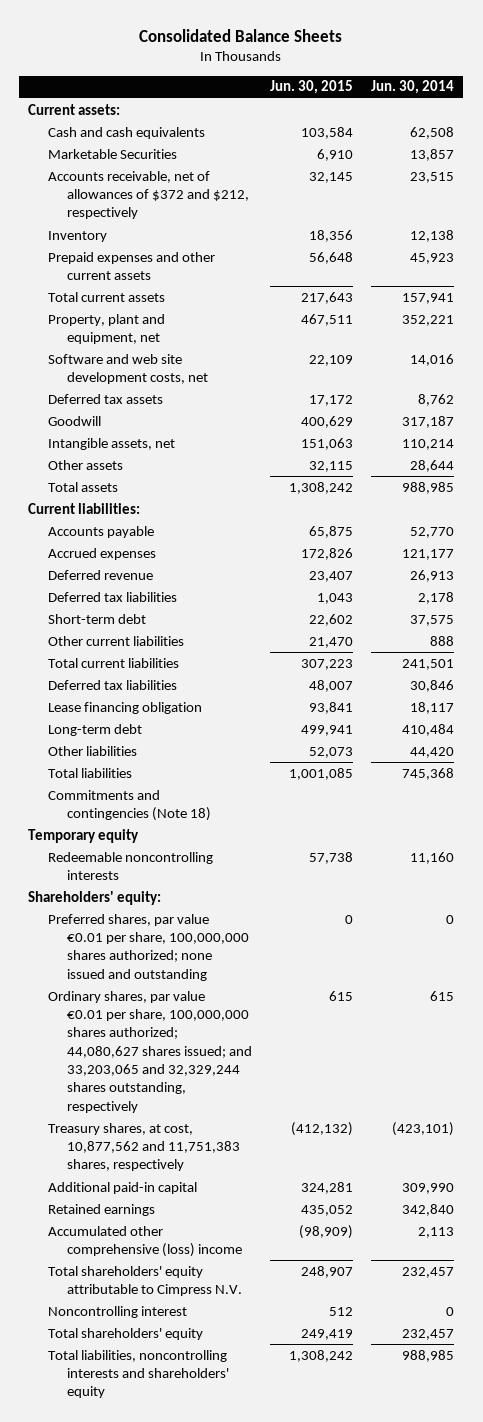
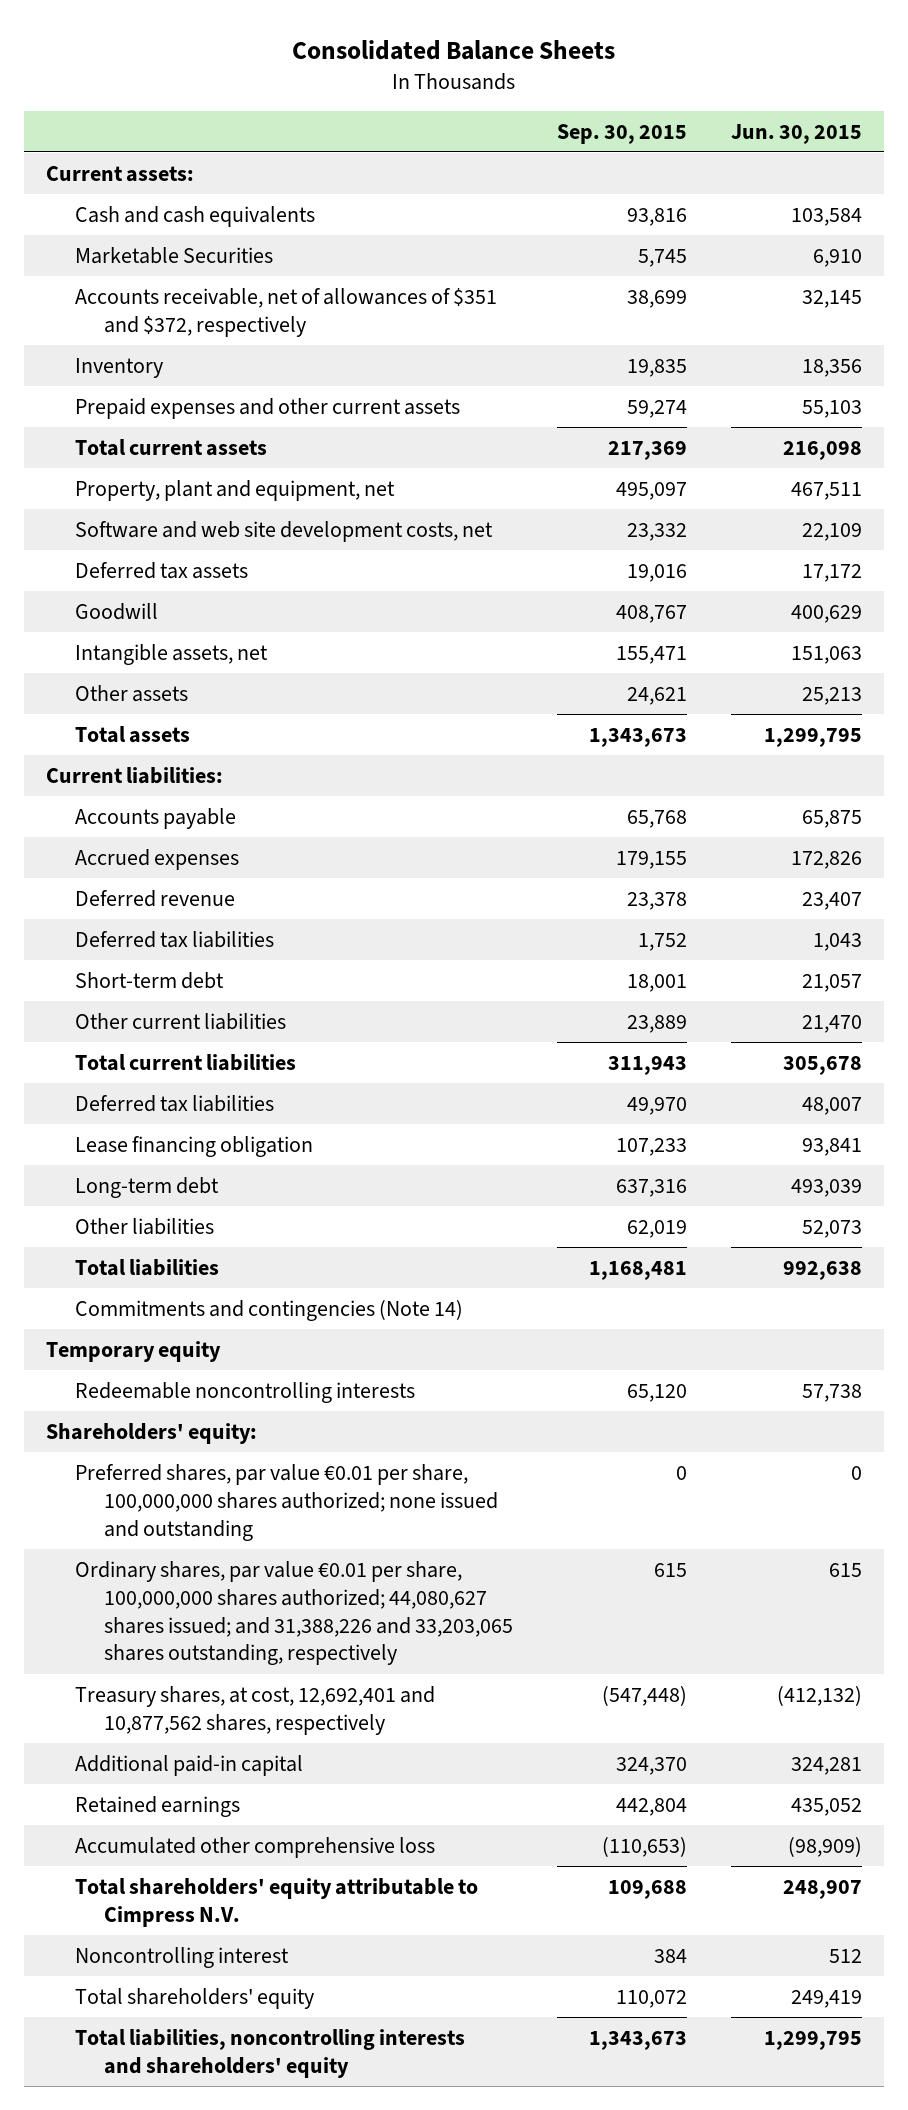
[371,80,455,95] Jun. 30, 2014 -> none
none -> [556,123,687,144] Sep. 30, 2015
[47,170,250,220] Accounts receivable, net of allowances of $372 and $212, respectively -> [74,287,497,337] Accounts receivable, net of allowances of $351 and $372, respectively
[309,251,354,264] 56,648 -> [801,399,862,418] 55,103
[301,291,354,304] 217,643 -> [782,440,862,460] 216,098
[309,460,354,472] 32,115 -> [801,686,862,705] 25,213
[289,481,354,494] 1,308,242 -> [763,727,862,747] 1,299,795
[309,613,354,626] 22,602 -> [801,973,862,992] 21,057
[301,658,354,670] 307,223 -> [782,1055,862,1075] 305,678
[301,724,354,736] 499,941 -> [790,1178,862,1197] 493,039
[289,767,354,780] 1,001,085 -> [782,1260,862,1280] 992,638
[47,789,212,821] Commitments and contingencies (Note 18) -> [74,1299,463,1321] Commitments and contingencies (Note 14)
[47,990,253,1113] Ordinary shares, par value €0.01 per share, 100,000,000 shares authorized; 44,080,627 shares issued; and 33,203,065 and 32,329,244 shares outstanding, respectively -> [74,1560,513,1666] Ordinary shares, par value €0.01 per share, 100,000,000 shares authorized; 44,080,627 shares issued; and 31,388,226 and 33,203,065 shares outstanding, respectively
[47,1122,241,1172] Treasury shares, at cost, 10,877,562 and 11,751,383 shares, respectively -> [74,1685,435,1735] Treasury shares, at cost, 12,692,401 and 10,877,562 shares, respectively
[47,1225,243,1257] Accumulated other comprehensive (loss) income -> [74,1836,435,1858] Accumulated other comprehensive loss
[289,1349,354,1362] 1,308,242 -> [763,2030,862,2050] 1,299,795

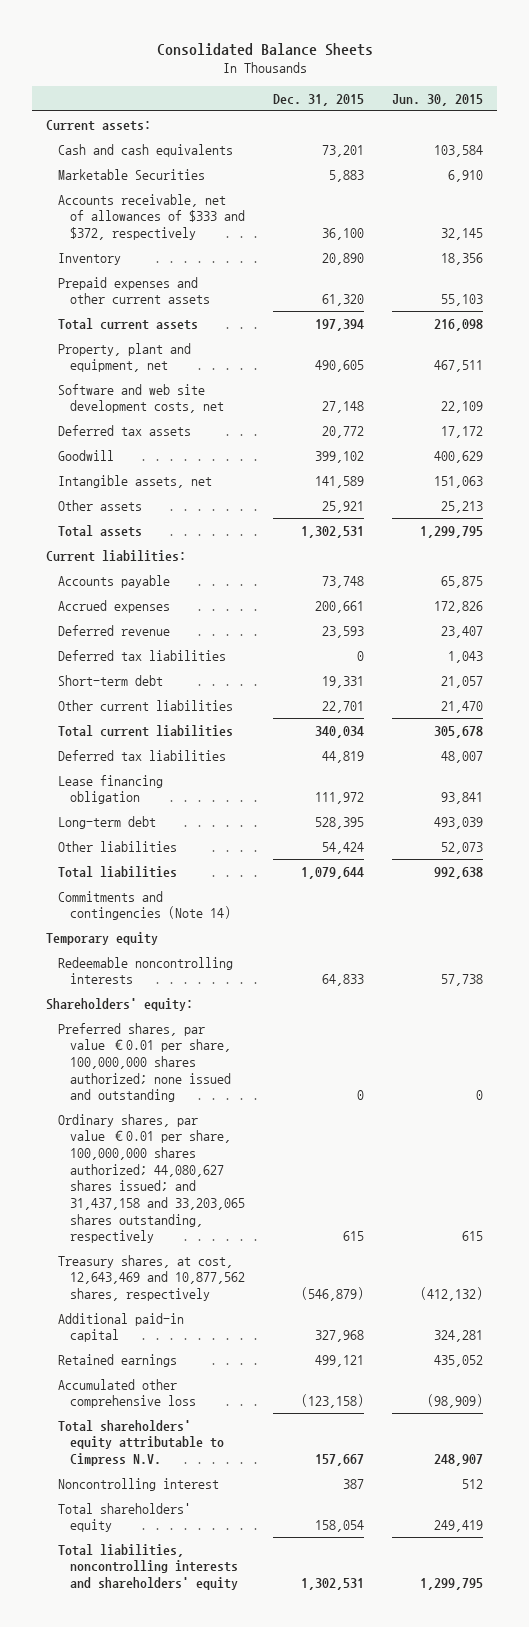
[556,123,687,144] Sep. 30, 2015 -> none
none -> [273,94,365,107] Dec. 31, 2015
[74,287,497,337] Accounts receivable, net of allowances of $351 and $372, respectively -> [57,193,245,241] Accounts receivable, net of allowances of $333 and $372, respectively
[74,1560,513,1666] Ordinary shares, par value €0.01 per share, 100,000,000 shares authorized; 44,080,627 shares issued; and 31,388,226 and 33,203,065 shares outstanding, respectively -> [57,1113,245,1244] Ordinary shares, par value €0.01 per share, 100,000,000 shares authorized; 44,080,627 shares issued; and 31,437,158 and 33,203,065 shares outstanding, respectively
[74,1685,435,1735] Treasury shares, at cost, 12,692,401 and 10,877,562 shares, respectively -> [57,1254,245,1302] Treasury shares, at cost, 12,643,469 and 10,877,562 shares, respectively

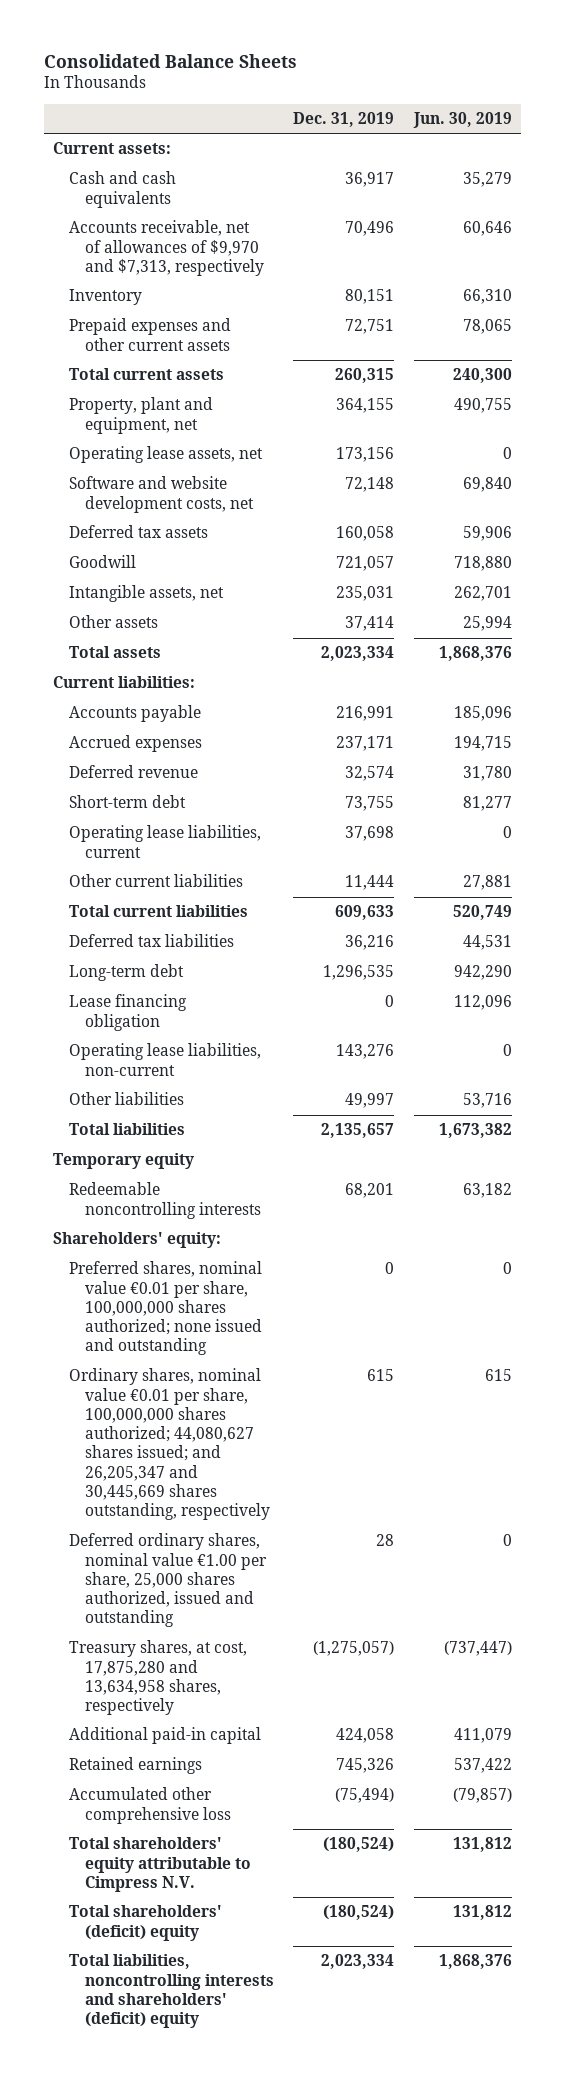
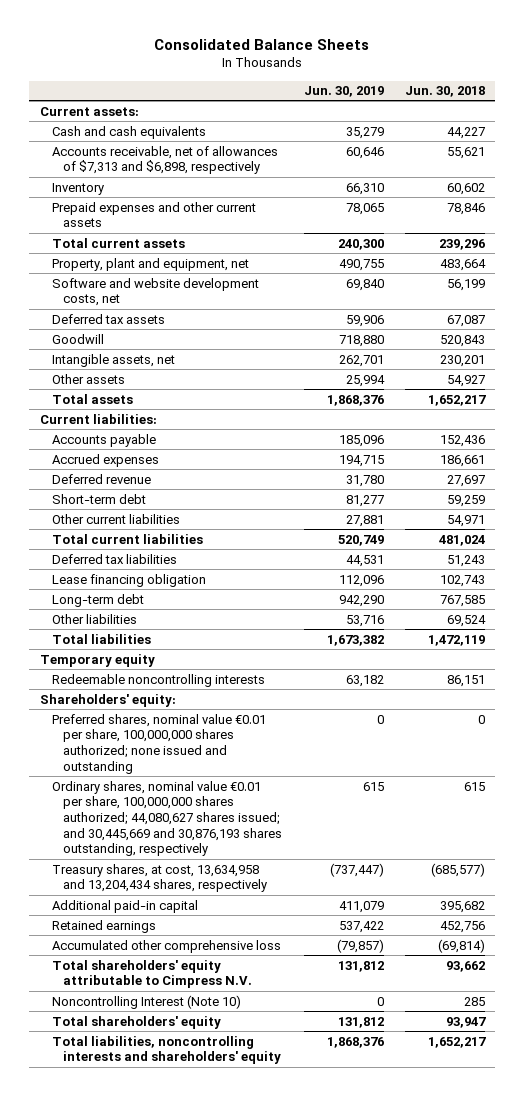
[293,112,395,128] Dec. 31, 2019 -> none
none -> [404,86,485,98] Jun. 30, 2018
[69,220,265,276] Accounts receivable, net of allowances of $9,970 and $7,313, respectively -> [51,145,278,175] Accounts receivable, net of allowances of $7,313 and $6,898, respectively
[69,446,264,464] Operating lease assets, net -> none
[69,825,262,858] Operating lease liabilities, current -> none
[69,1043,262,1076] Operating lease liabilities, non-current -> none
[69,964,185,982] Long-term debt -> [51,593,144,607] Long-term debt
[69,1533,268,1628] Deferred ordinary shares, nominal value €1.00 per share, 25,000 shares authorized, issued and outstanding -> none
[69,1368,271,1521] Ordinary shares, nominal value €0.01 per share, 100,000,000 shares authorized; 44,080,627 shares issued; and 26,205,347 and 30,445,669 shares outstanding, respectively -> [51,780,283,857] Ordinary shares, nominal value €0.01 per share, 100,000,000 shares authorized; 44,080,627 shares issued; and 30,445,669 and 30,876,193 shares outstanding, respectively
[69,1640,248,1716] Treasury shares, at cost, 17,875,280 and 13,634,958 shares, respectively -> [51,863,268,893] Treasury shares, at cost, 13,634,958 and 13,204,434 shares, respectively
none -> [51,994,241,1009] Noncontrolling Interest (Note 10)
[69,1905,223,1941] Total shareholders' (deficit) equity -> [51,1015,221,1029] Total shareholders' equity
[69,1954,275,2029] Total liabilities, noncontrolling interests and shareholders' (deficit) equity -> [51,1035,282,1065] Total liabilities, noncontrolling interests and shareholders' equity

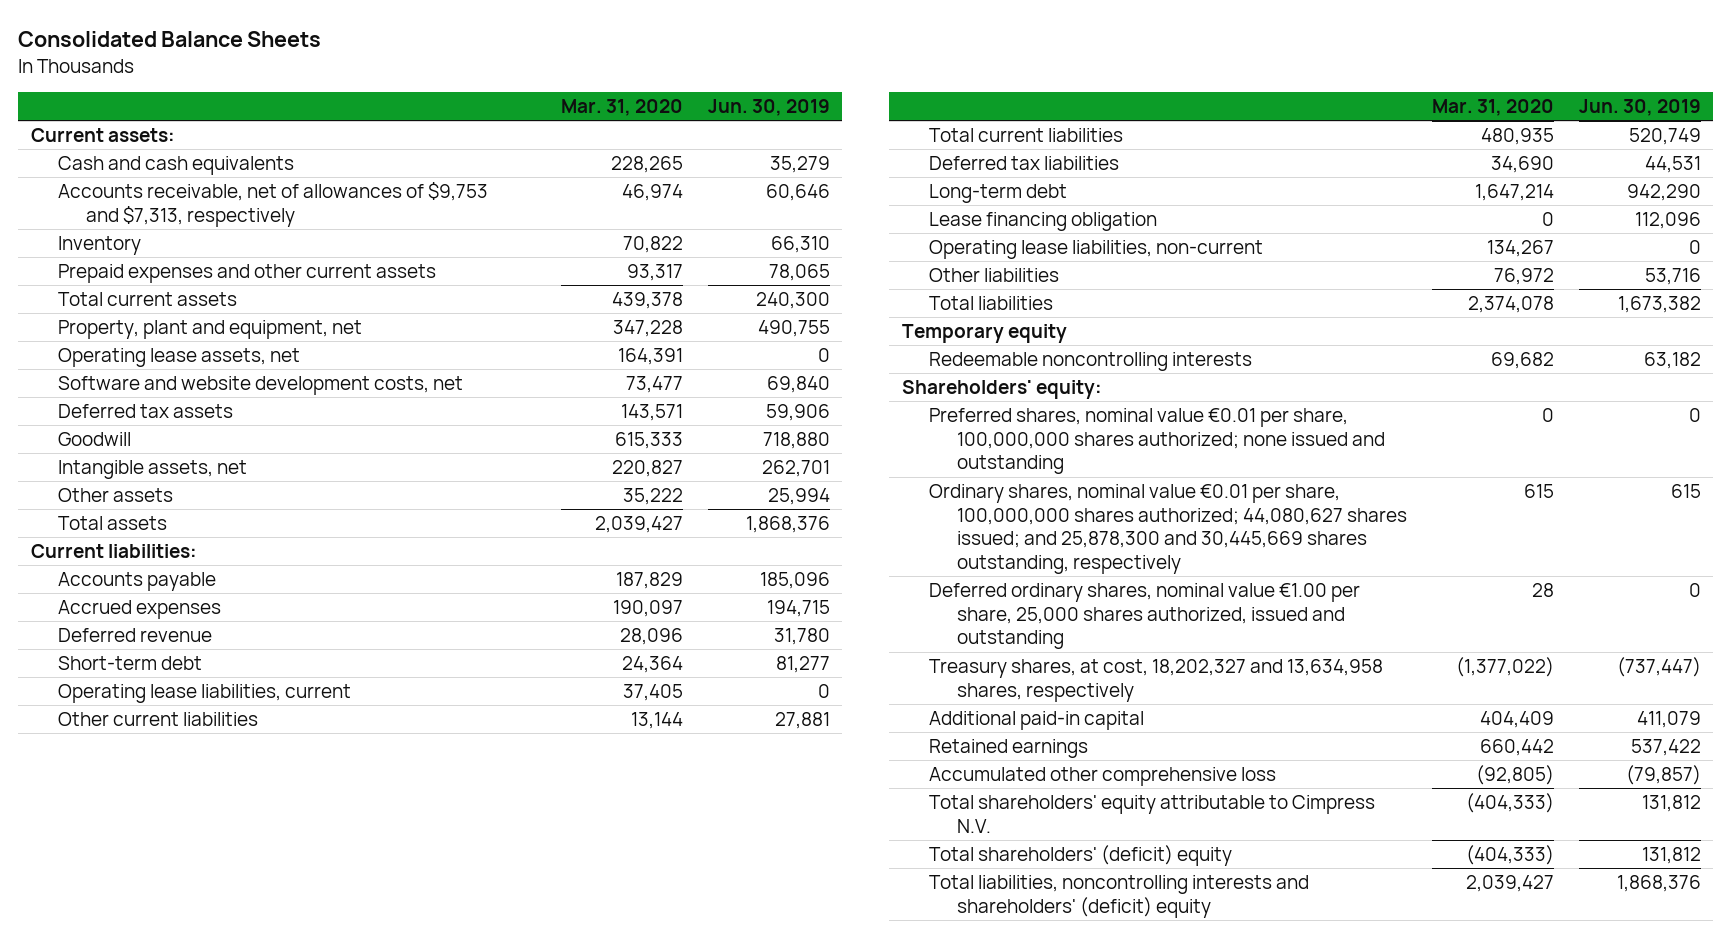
[404,86,485,98] Jun. 30, 2018 -> none
none -> [560,98,683,116] Mar. 31, 2020
[51,145,278,175] Accounts receivable, net of allowances of $7,313 and $6,898, respectively -> [58,182,489,227] Accounts receivable, net of allowances of $9,753 and $7,313, respectively
none -> [58,348,301,368] Operating lease assets, net
none -> [58,684,352,704] Operating lease liabilities, current
[51,573,206,587] Lease financing obligation -> [929,212,1158,232] Lease financing obligation
none -> [929,240,1264,260] Operating lease liabilities, non-current
[51,780,283,857] Ordinary shares, nominal value €0.01 per share, 100,000,000 shares authorized; 44,080,627 shares issued; and 30,445,669 and 30,876,193 shares outstanding, respectively -> [929,484,1407,574] Ordinary shares, nominal value €0.01 per share, 100,000,000 shares authorized; 44,080,627 shares issued; and 25,878,300 and 30,445,669 shares outstanding, respectively
none -> [929,583,1361,650] Deferred ordinary shares, nominal value €1.00 per share, 25,000 shares authorized, issued and outstanding
[51,863,268,893] Treasury shares, at cost, 13,634,958 and 13,204,434 shares, respectively -> [929,659,1384,702] Treasury shares, at cost, 18,202,327 and 13,634,958 shares, respectively
[51,994,241,1009] Noncontrolling Interest (Note 10) -> none
[51,1015,221,1029] Total shareholders' equity -> [929,845,1233,867] Total shareholders' (deficit) equity
[51,1035,282,1065] Total liabilities, noncontrolling interests and shareholders' equity -> [929,875,1310,918] Total liabilities, noncontrolling interests and shareholders' (deficit) equity

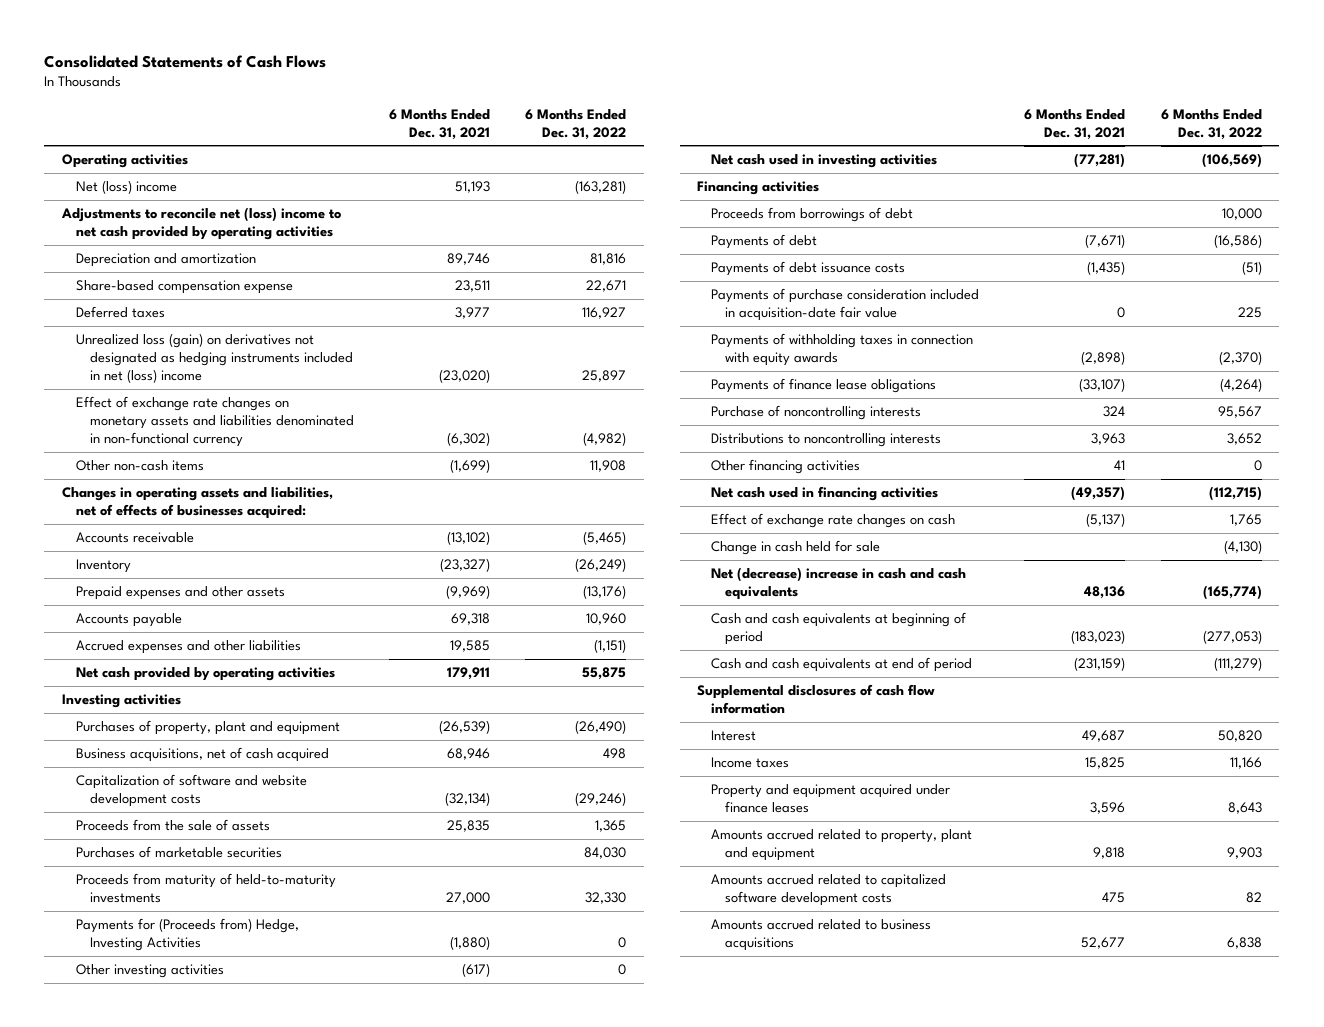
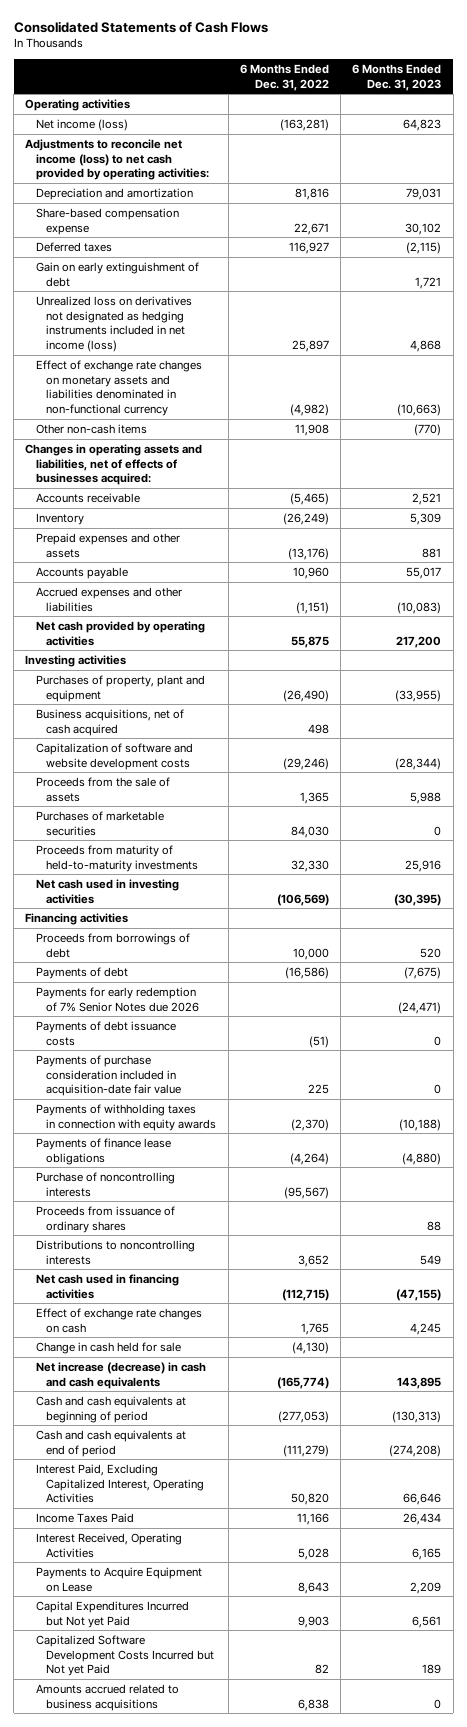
[388,108,490,140] 6 Months Ended Dec. 31, 2021 -> none
none -> [352,64,442,91] 6 Months Ended Dec. 31, 2023
[75,180,177,195] Net (loss) income -> [35,119,128,132] Net income (loss)
[60,207,341,241] Adjustments to reconcile net (loss) income to net cash provided by operating activities -> [25,139,209,181] Adjustments to reconcile net income (loss) to net cash provided by operating activities:
none -> [35,262,199,287] Gain on early extinguishment of debt
[75,333,353,384] Unrealized loss (gain) on derivatives not designated as hedging instruments included in net (loss) income -> [35,296,192,352] Unrealized loss on derivatives not designated as hedging instruments included in net income (loss)
[75,918,299,952] Payments for (Proceeds from) Hedge, Investing Activities -> none
[75,964,224,979] Other investing activities -> none
none -> [35,987,200,1012] Payments for early redemption of 7% Senior Notes due 2026
[1217,406,1262,419] 95,567 -> [283,1186,329,1199] (95,567)
none -> [35,1206,175,1233] Proceeds from issuance of ordinary shares
[711,459,861,475] Other financing activities -> none
[711,567,967,601] Net (decrease) increase in cash and cash equivalents -> [35,1362,206,1389] Net increase (decrease) in cash and cash equivalents
[697,684,936,715] Supplemental disclosures of cash flow information -> none
[711,730,757,742] Interest -> [35,1464,205,1504] Interest Paid, Excluding Capitalized Interest, Operating Activities
[711,757,790,769] Income taxes -> [35,1513,134,1524] Income Taxes Paid
none -> [35,1533,182,1558] Interest Received, Operating Activities
[711,784,951,814] Property and equipment acquired under finance leases -> [35,1567,202,1592] Payments to Acquire Equipment on Lease
[711,829,973,862] Amounts accrued related to property, plant and equipment -> [35,1601,189,1628] Capital Expenditures Incurred but Not yet Paid
[711,874,947,907] Amounts accrued related to capitalized software development costs -> [35,1635,215,1677] Capitalized Software Development Costs Incurred but Not yet Paid

